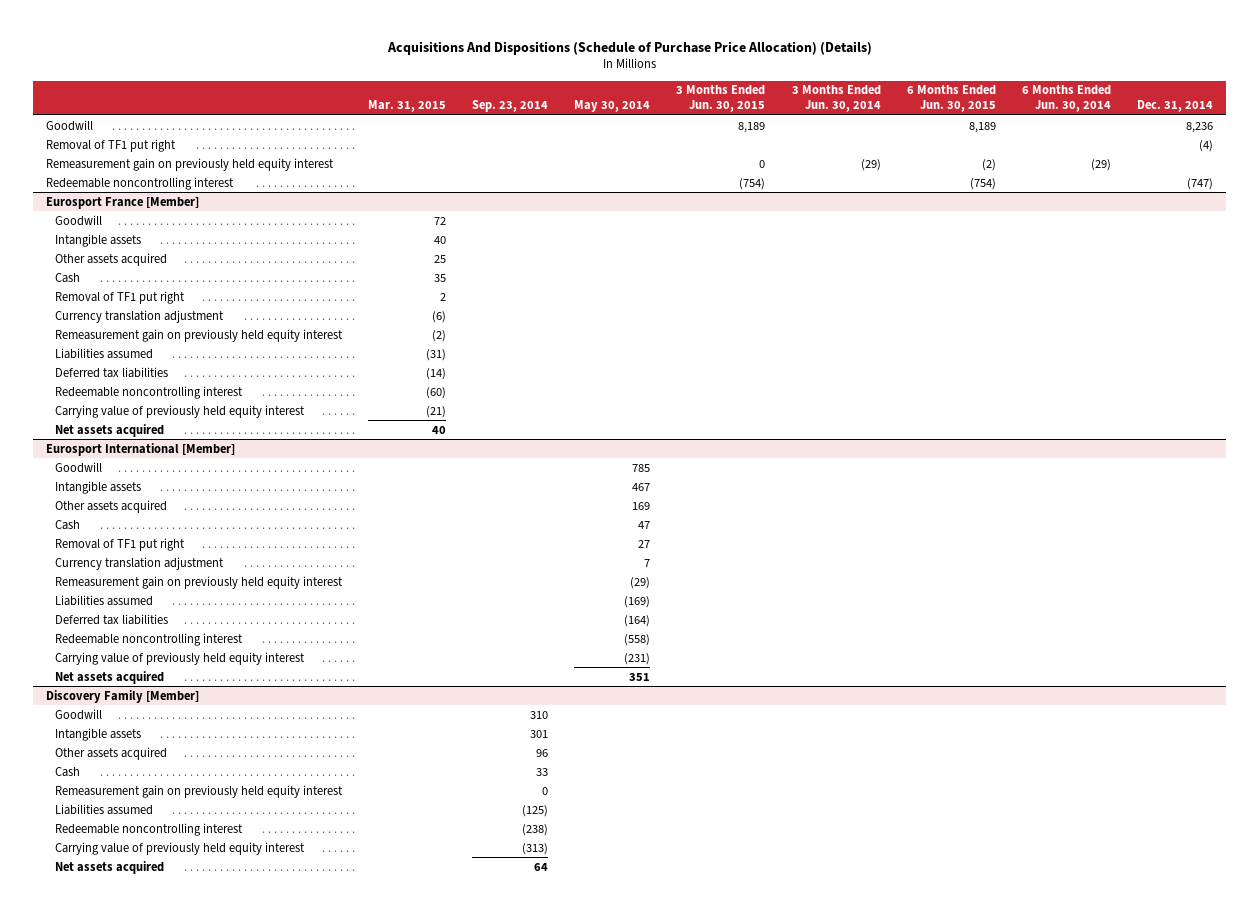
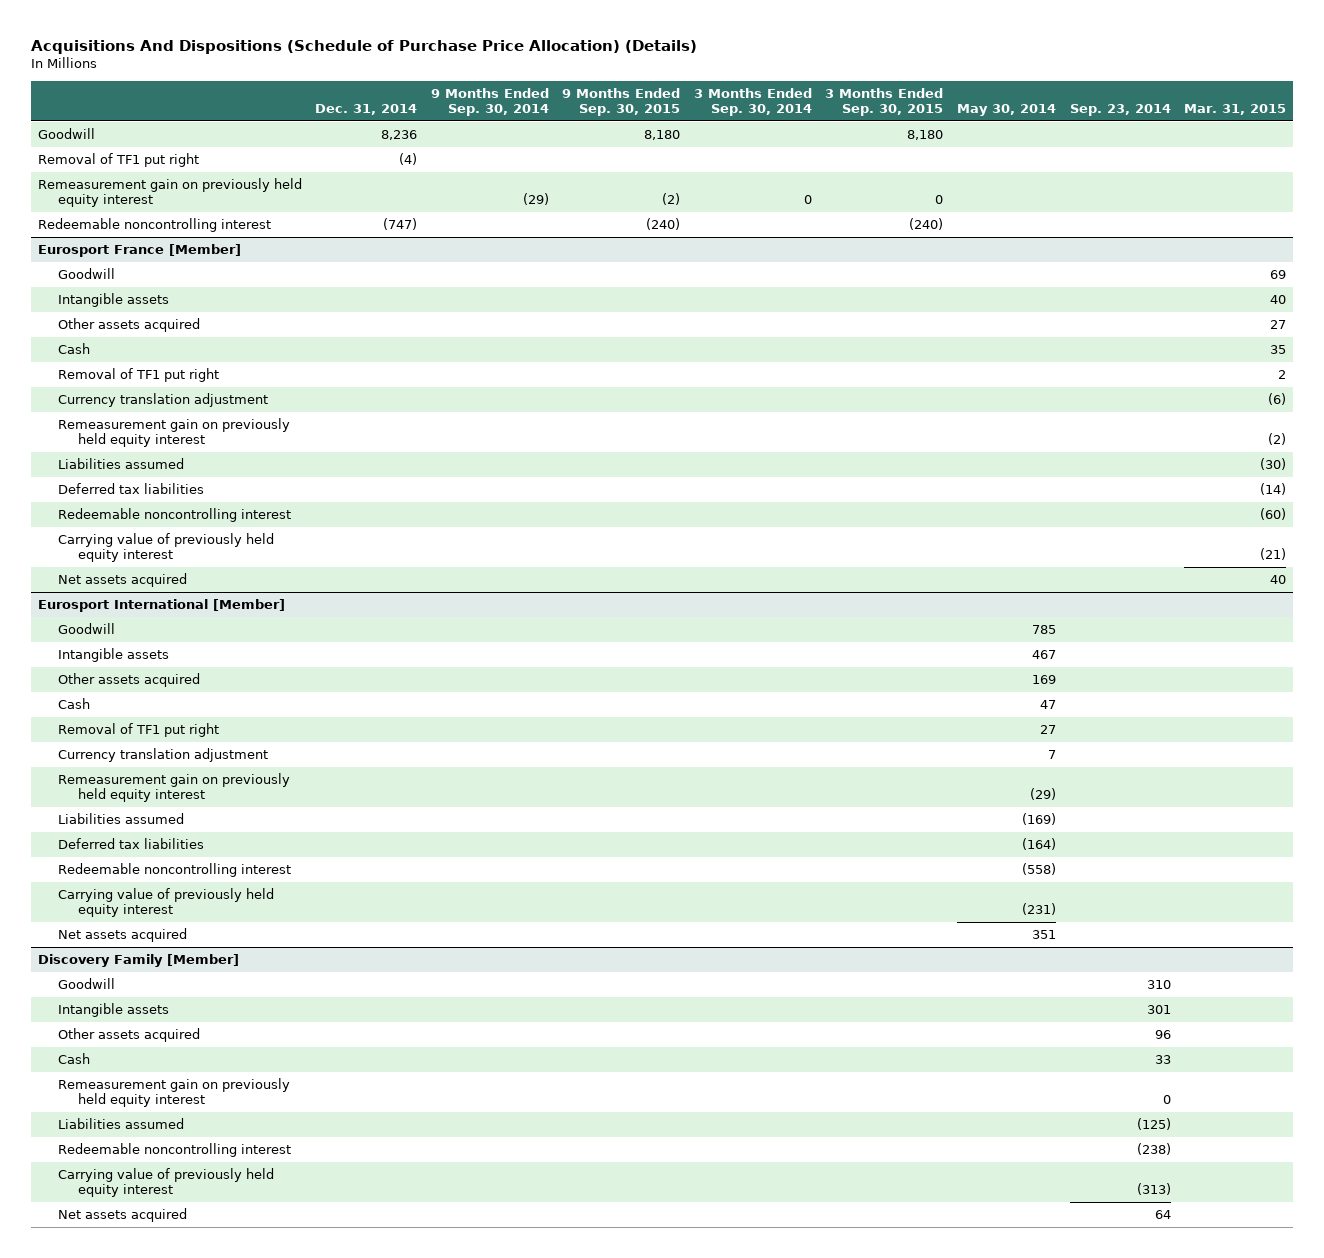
[676,85,766,113] 3 Months Ended Jun. 30, 2015 -> none
[791,85,881,113] 3 Months Ended Jun. 30, 2014 -> none
[906,85,996,113] 6 Months Ended Jun. 30, 2015 -> none
[1021,85,1111,113] 6 Months Ended Jun. 30, 2014 -> none
none -> [430,87,549,117] 9 Months Ended Sep. 30, 2014
none -> [562,87,681,117] 9 Months Ended Sep. 30, 2015
none -> [693,87,812,117] 3 Months Ended Sep. 30, 2014
none -> [825,87,944,117] 3 Months Ended Sep. 30, 2015
[433,216,446,225] 72 -> [1270,269,1287,279] 69
[433,254,446,263] 25 -> [1270,319,1287,329] 27
[425,348,446,361] (31) -> [1260,457,1287,470] (30)

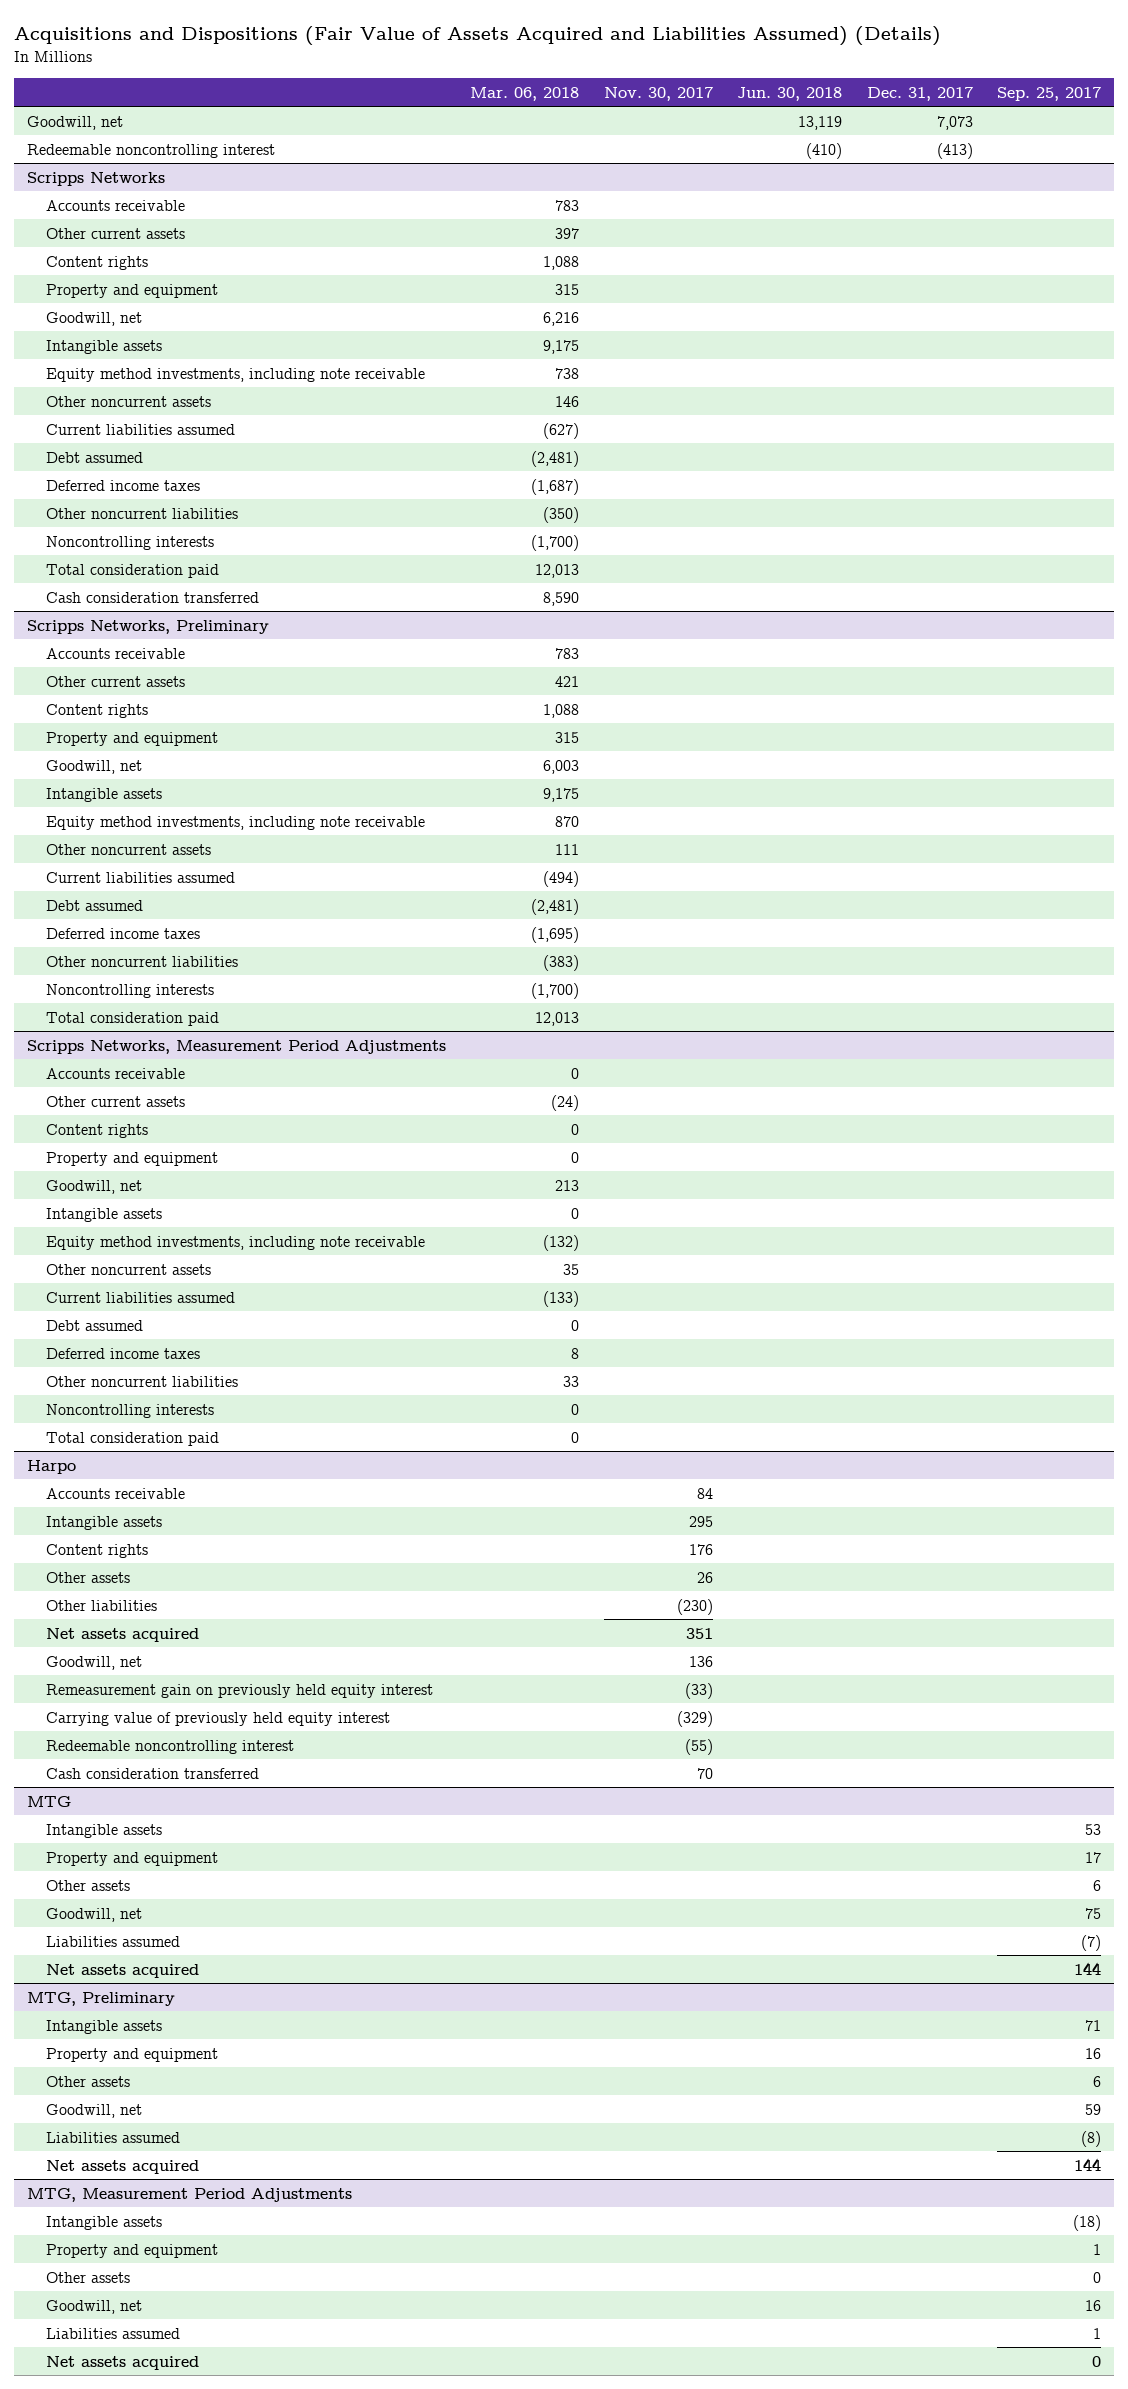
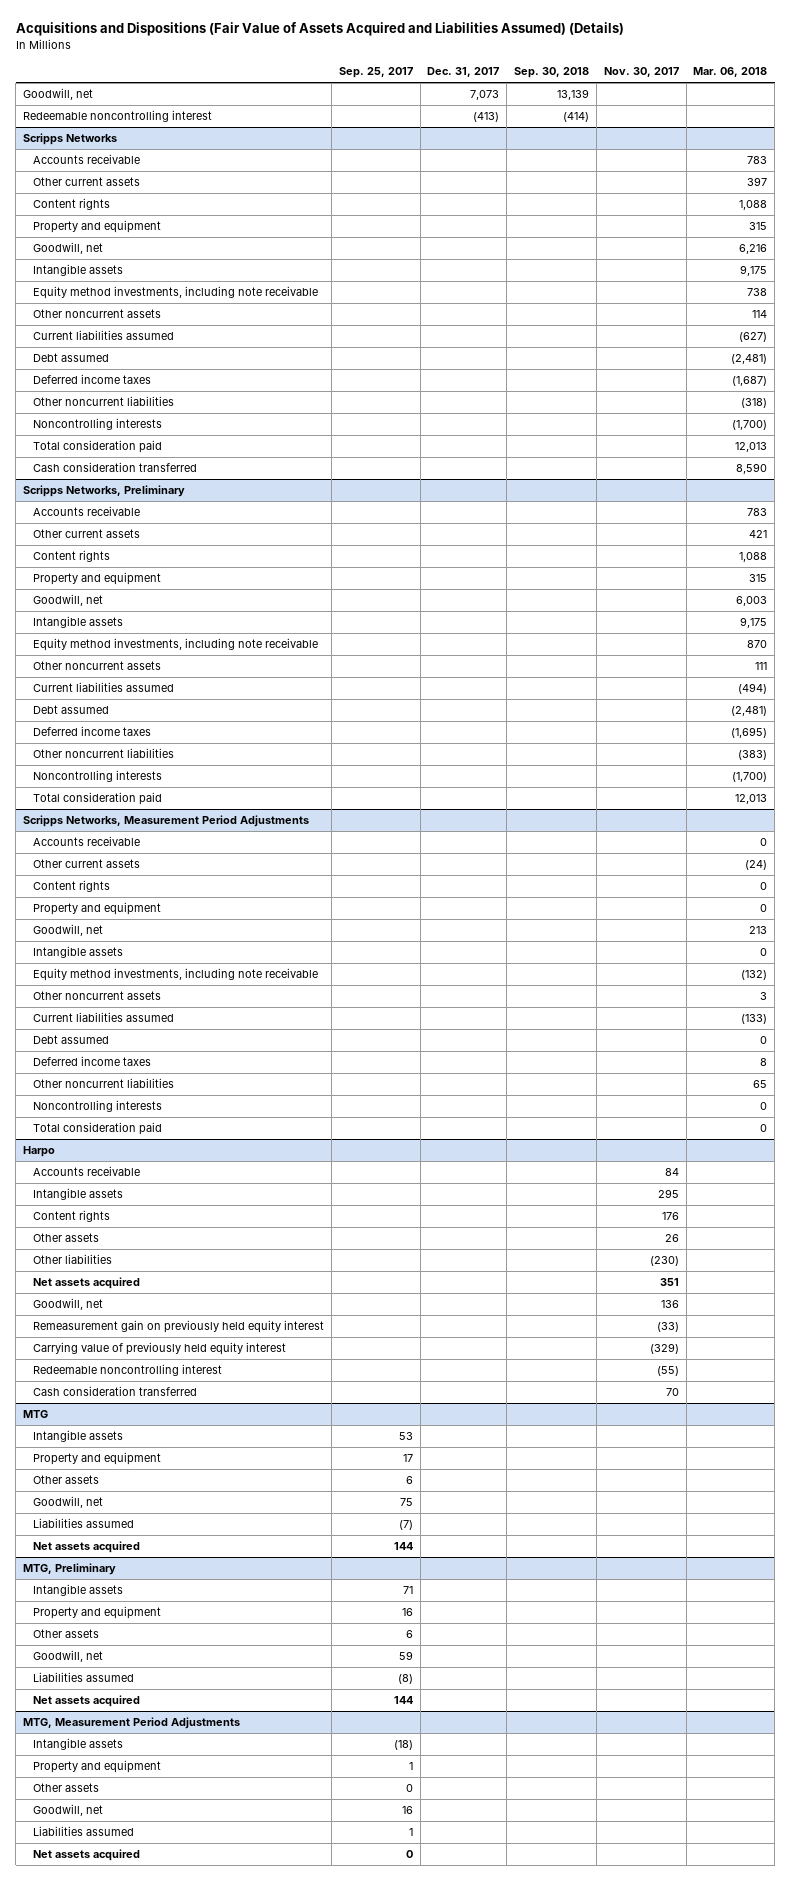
[737,86,843,101] Jun. 30, 2018 -> none
none -> [514,67,590,79] Sep. 30, 2018
[555,395,580,407] 146 -> [752,310,768,319] 114
[543,506,580,523] (350) -> [741,398,768,409] (318)
[563,1263,580,1275] 35 -> [760,992,768,1001] 3
[563,1375,580,1387] 33 -> [753,1080,768,1089] 65

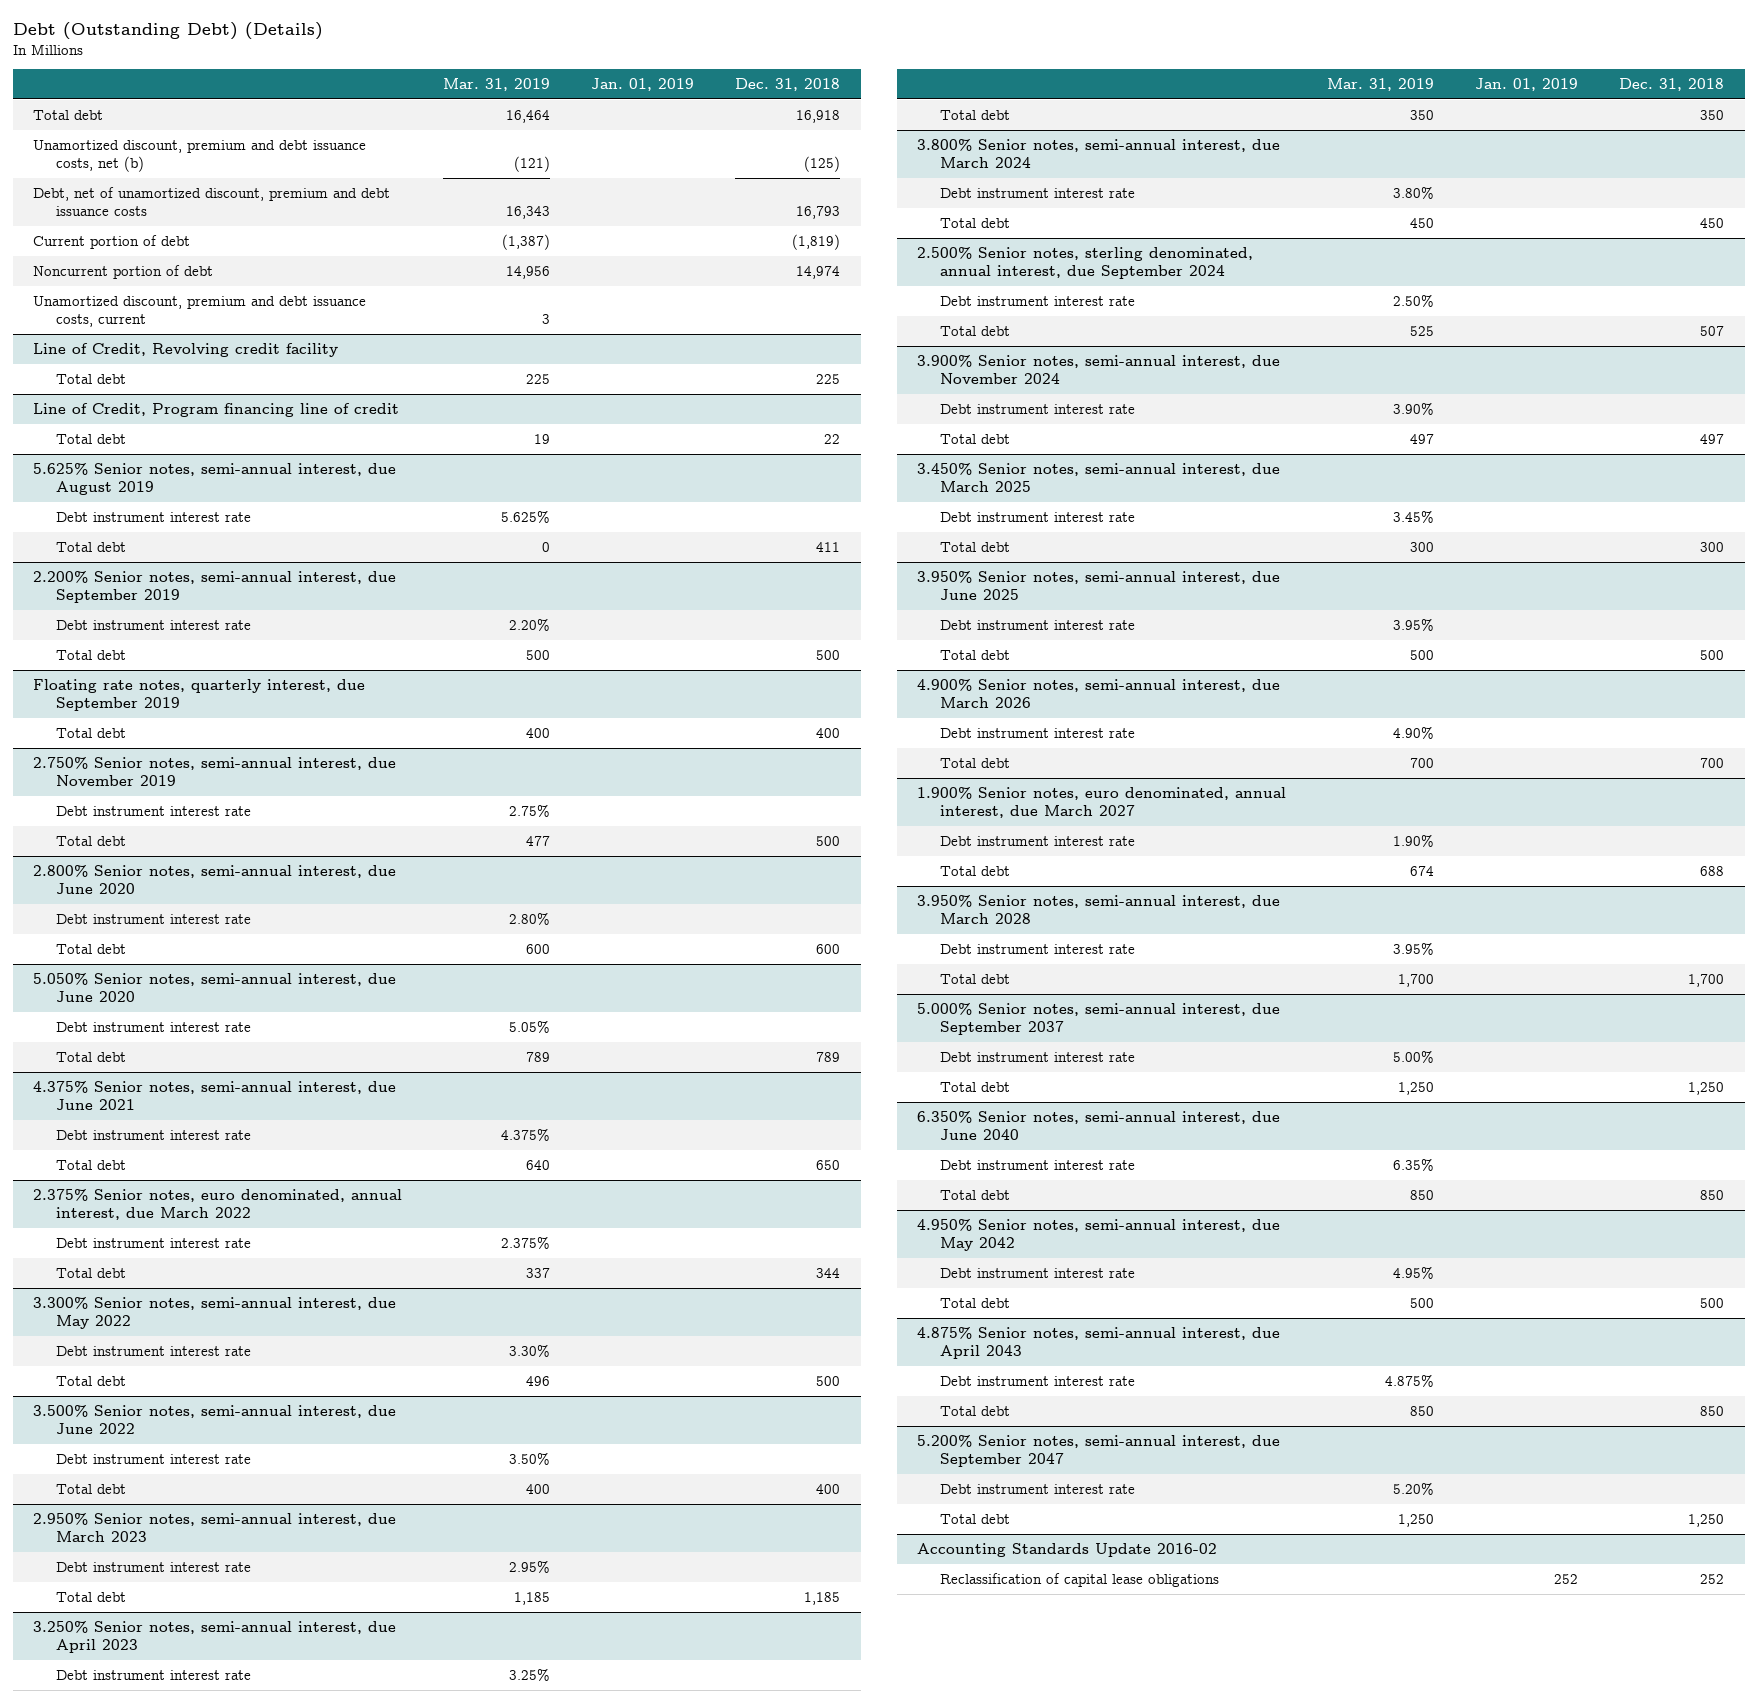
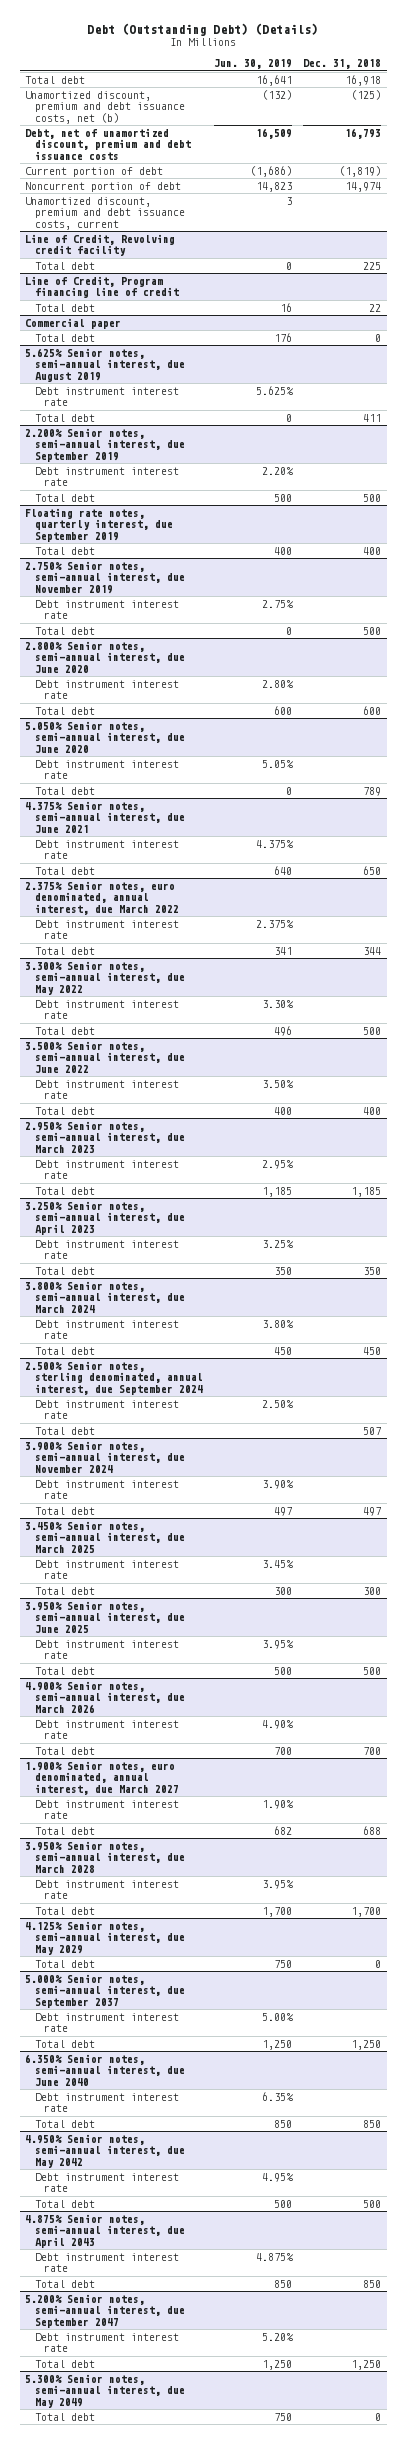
[443,78,551,92] Mar. 31, 2019 -> none
[591,78,695,92] Jan. 01, 2019 -> none
none -> [214,59,293,70] Jun. 30, 2019
none -> [25,317,122,329] Commercial paper
none -> [34,333,95,342] Total debt
none -> [25,1920,185,1956] 4.125% Senior notes, semi-annual interest, due May 2029
none -> [34,1959,95,1968] Total debt
[917,1542,1218,1557] Accounting Standards Update 2016-02 -> none
[939,1572,1219,1587] Reclassification of capital lease obligations -> none
none -> [25,2373,185,2409] 5.300% Senior notes, semi-annual interest, due May 2049
none -> [34,2412,95,2421] Total debt

